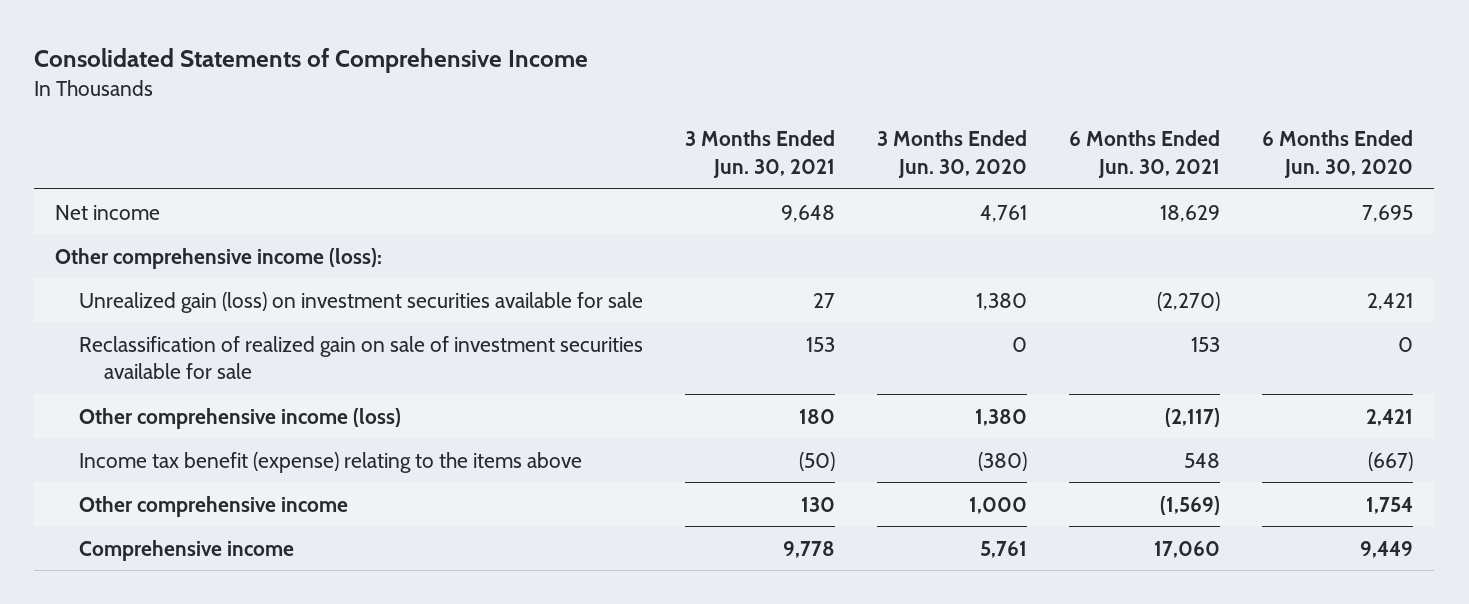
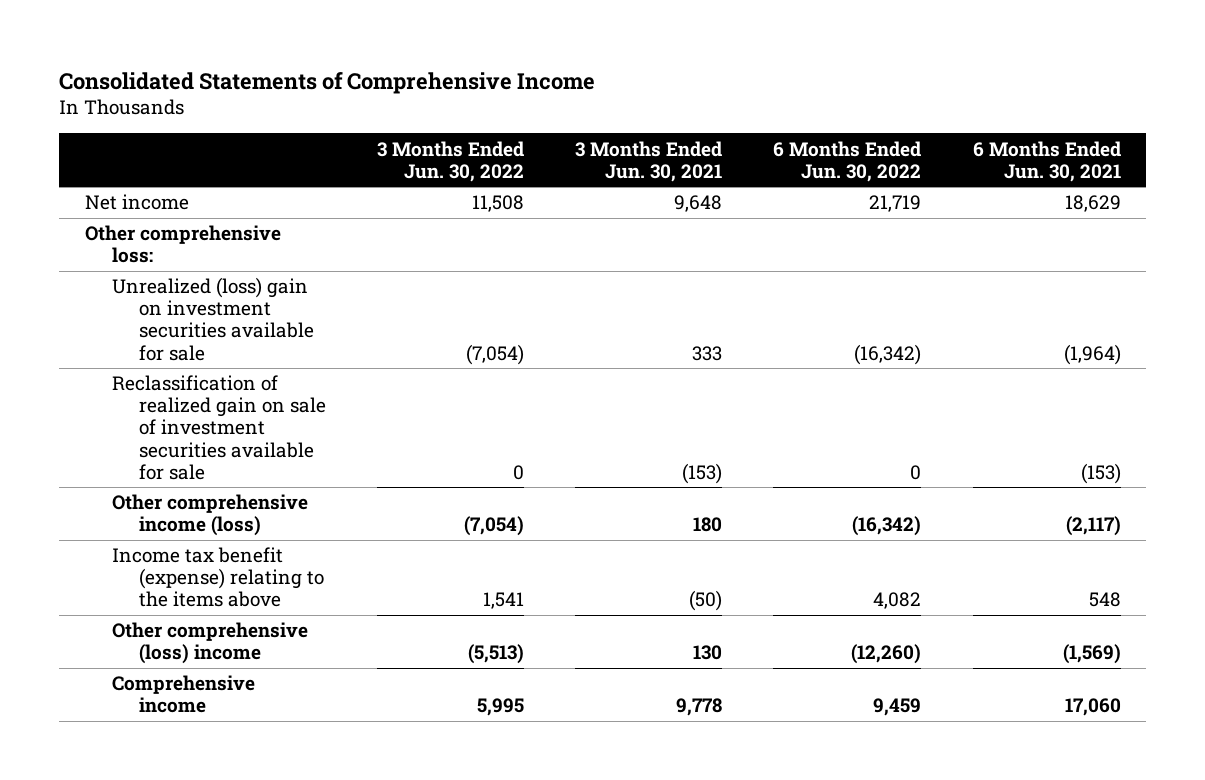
[877,130,1028,178] 3 Months Ended Jun. 30, 2020 -> none
[1262,130,1414,178] 6 Months Ended Jun. 30, 2020 -> none
none -> [377,140,525,182] 3 Months Ended Jun. 30, 2022
none -> [773,140,922,182] 6 Months Ended Jun. 30, 2022
[55,247,383,269] Other comprehensive income (loss): -> [84,225,281,264] Other comprehensive loss:
[79,291,644,313] Unrealized gain (loss) on investment securities available for sale -> [112,277,315,361] Unrealized (loss) gain on investment securities available for sale
[813,292,836,308] 27 -> [692,345,723,361] 333
[1157,291,1221,311] (2,270) -> [1063,343,1121,365] (1,964)
[806,336,836,352] 153 -> [682,462,723,484] (153)
[1191,336,1221,352] 153 -> [1080,462,1121,484] (153)
[79,495,349,517] Other comprehensive income -> [112,622,309,665] Other comprehensive (loss) income

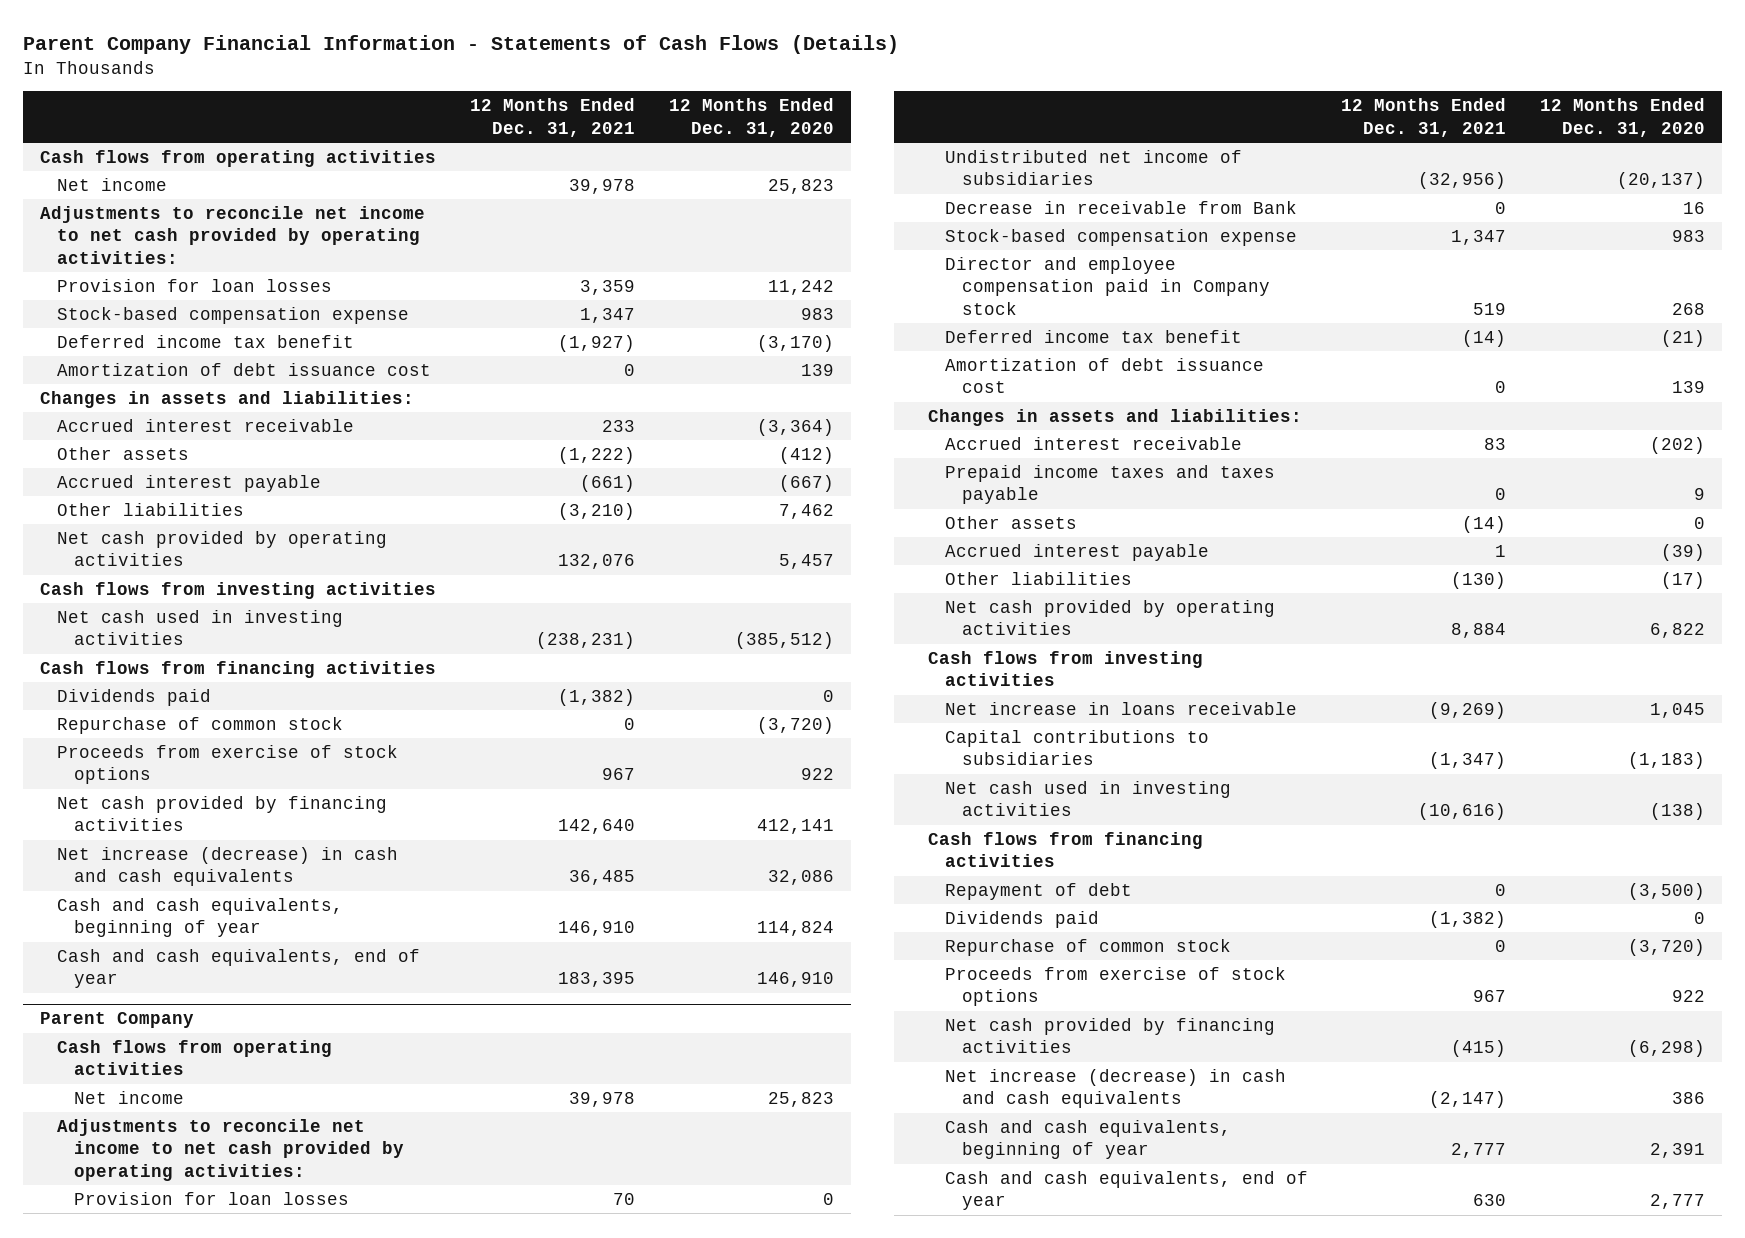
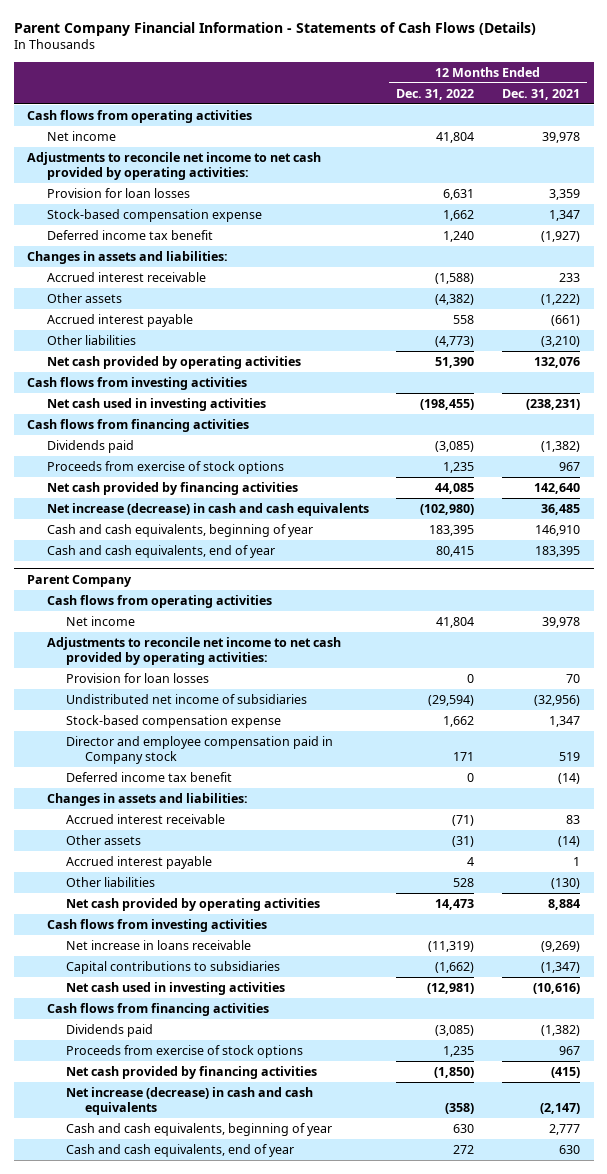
[668,98,834,137] 12 Months Ended Dec. 31, 2020 -> none
none -> [396,88,475,100] Dec. 31, 2022
[56,363,431,377] Amortization of debt issuance cost -> none
[56,717,343,735] Repurchase of common stock -> none
[944,201,1297,215] Decrease in receivable from Bank -> none
[944,358,1264,394] Amortization of debt issuance cost -> none
[944,465,1275,505] Prepaid income taxes and taxes payable -> none
[944,883,1132,901] Repayment of debt -> none
[944,939,1231,957] Repurchase of common stock -> none

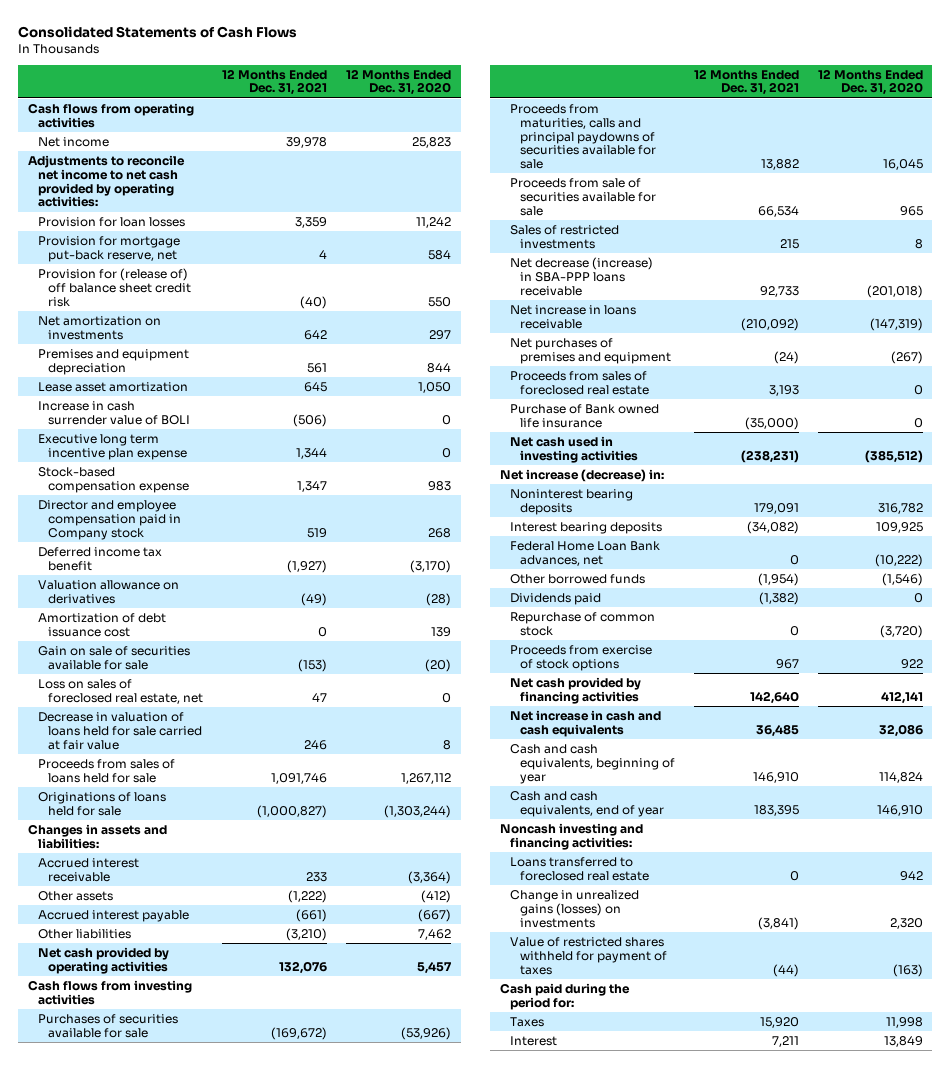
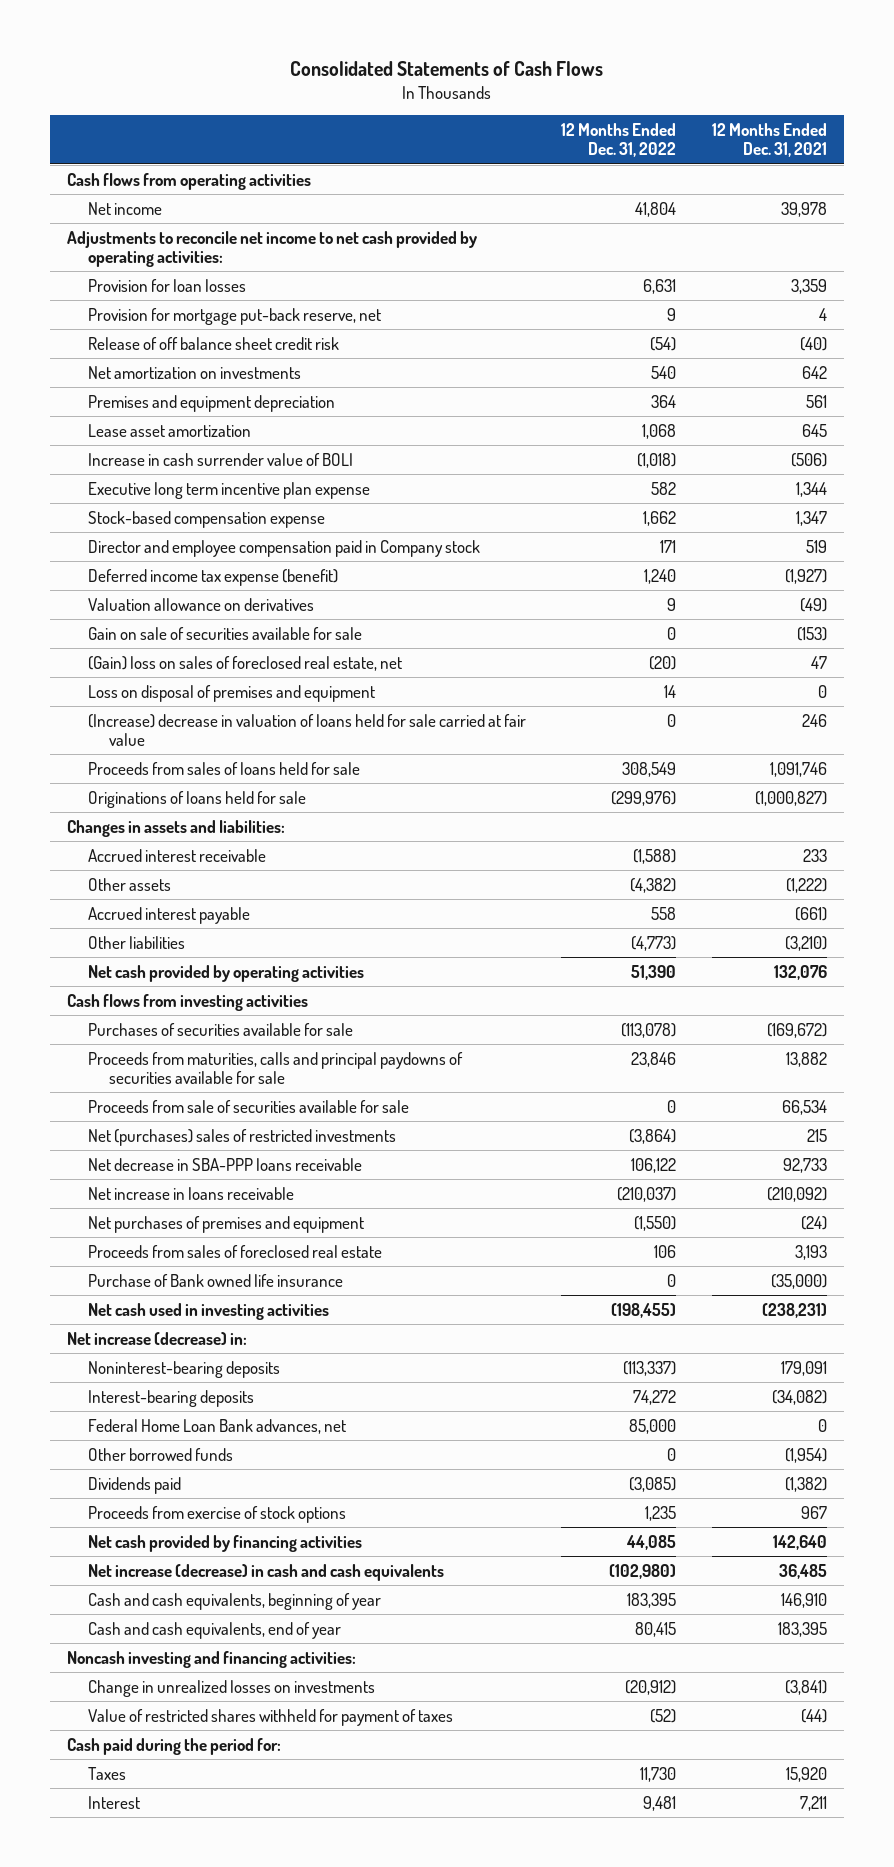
[346,68,452,96] 12 Months Ended Dec. 31, 2020 -> none
none -> [561,122,677,158] 12 Months Ended Dec. 31, 2022
[38,267,192,307] Provision for (release of) off balance sheet credit risk -> [88,336,340,350] Release of off balance sheet credit risk
[38,546,163,571] Deferred income tax benefit -> [88,568,339,586] Deferred income tax expense (benefit)
[38,612,167,637] Amortization of debt issuance cost -> none
[38,678,204,704] Loss on sales of foreclosed real estate, net -> [88,655,403,671] (Gain) loss on sales of foreclosed real estate, net
none -> [88,684,376,702] Loss on disposal of premises and equipment
[38,711,203,750] Decrease in valuation of loans held for sale carried at fair value -> [88,713,527,746] (Increase) decrease in valuation of loans held for sale carried at fair value
[509,224,619,249] Sales of restricted investments -> [88,1128,397,1146] Net (purchases) sales of restricted investments
[509,256,653,296] Net decrease (increase) in SBA-PPP loans receivable -> [88,1157,363,1171] Net decrease in SBA-PPP loans receivable
[509,488,633,515] Noninterest bearing deposits -> [88,1360,281,1378] Noninterest-bearing deposits
[509,521,662,534] Interest bearing deposits -> [88,1389,255,1407] Interest-bearing deposits
[509,611,655,636] Repurchase of common stock -> none
[509,709,661,737] Net increase in cash and cash equivalents -> [88,1563,445,1581] Net increase (decrease) in cash and cash equivalents
[509,856,650,881] Loans transferred to foreclosed real estate -> none
[509,889,639,928] Change in unrealized gains (losses) on investments -> [88,1679,376,1697] Change in unrealized losses on investments

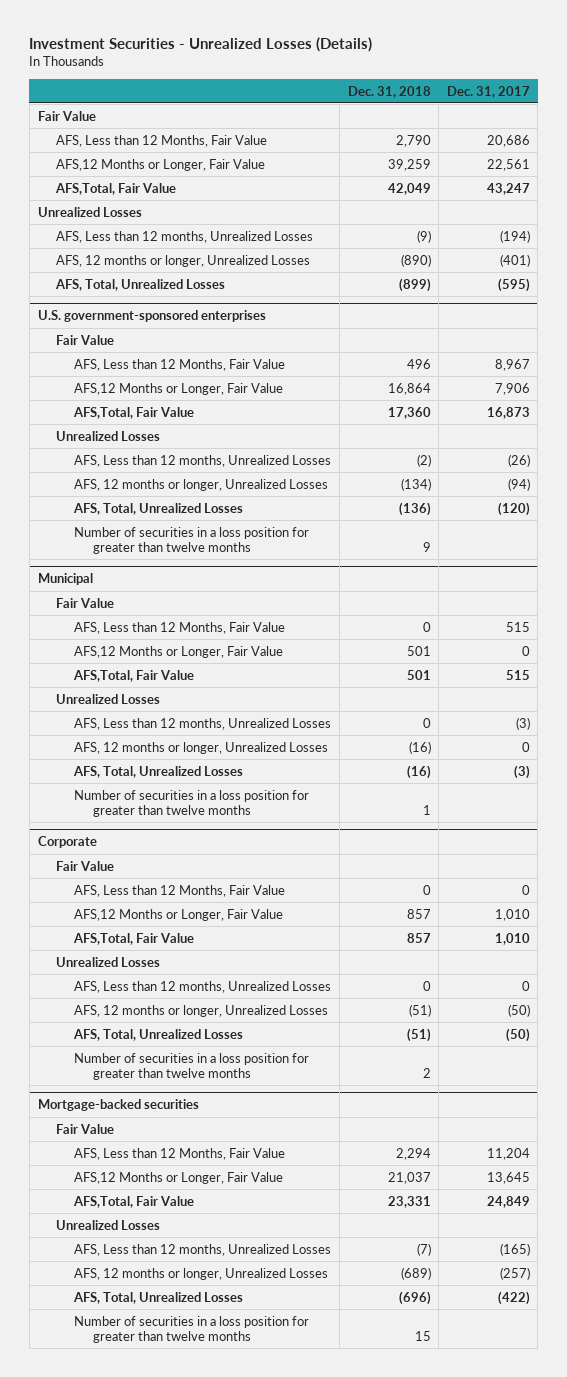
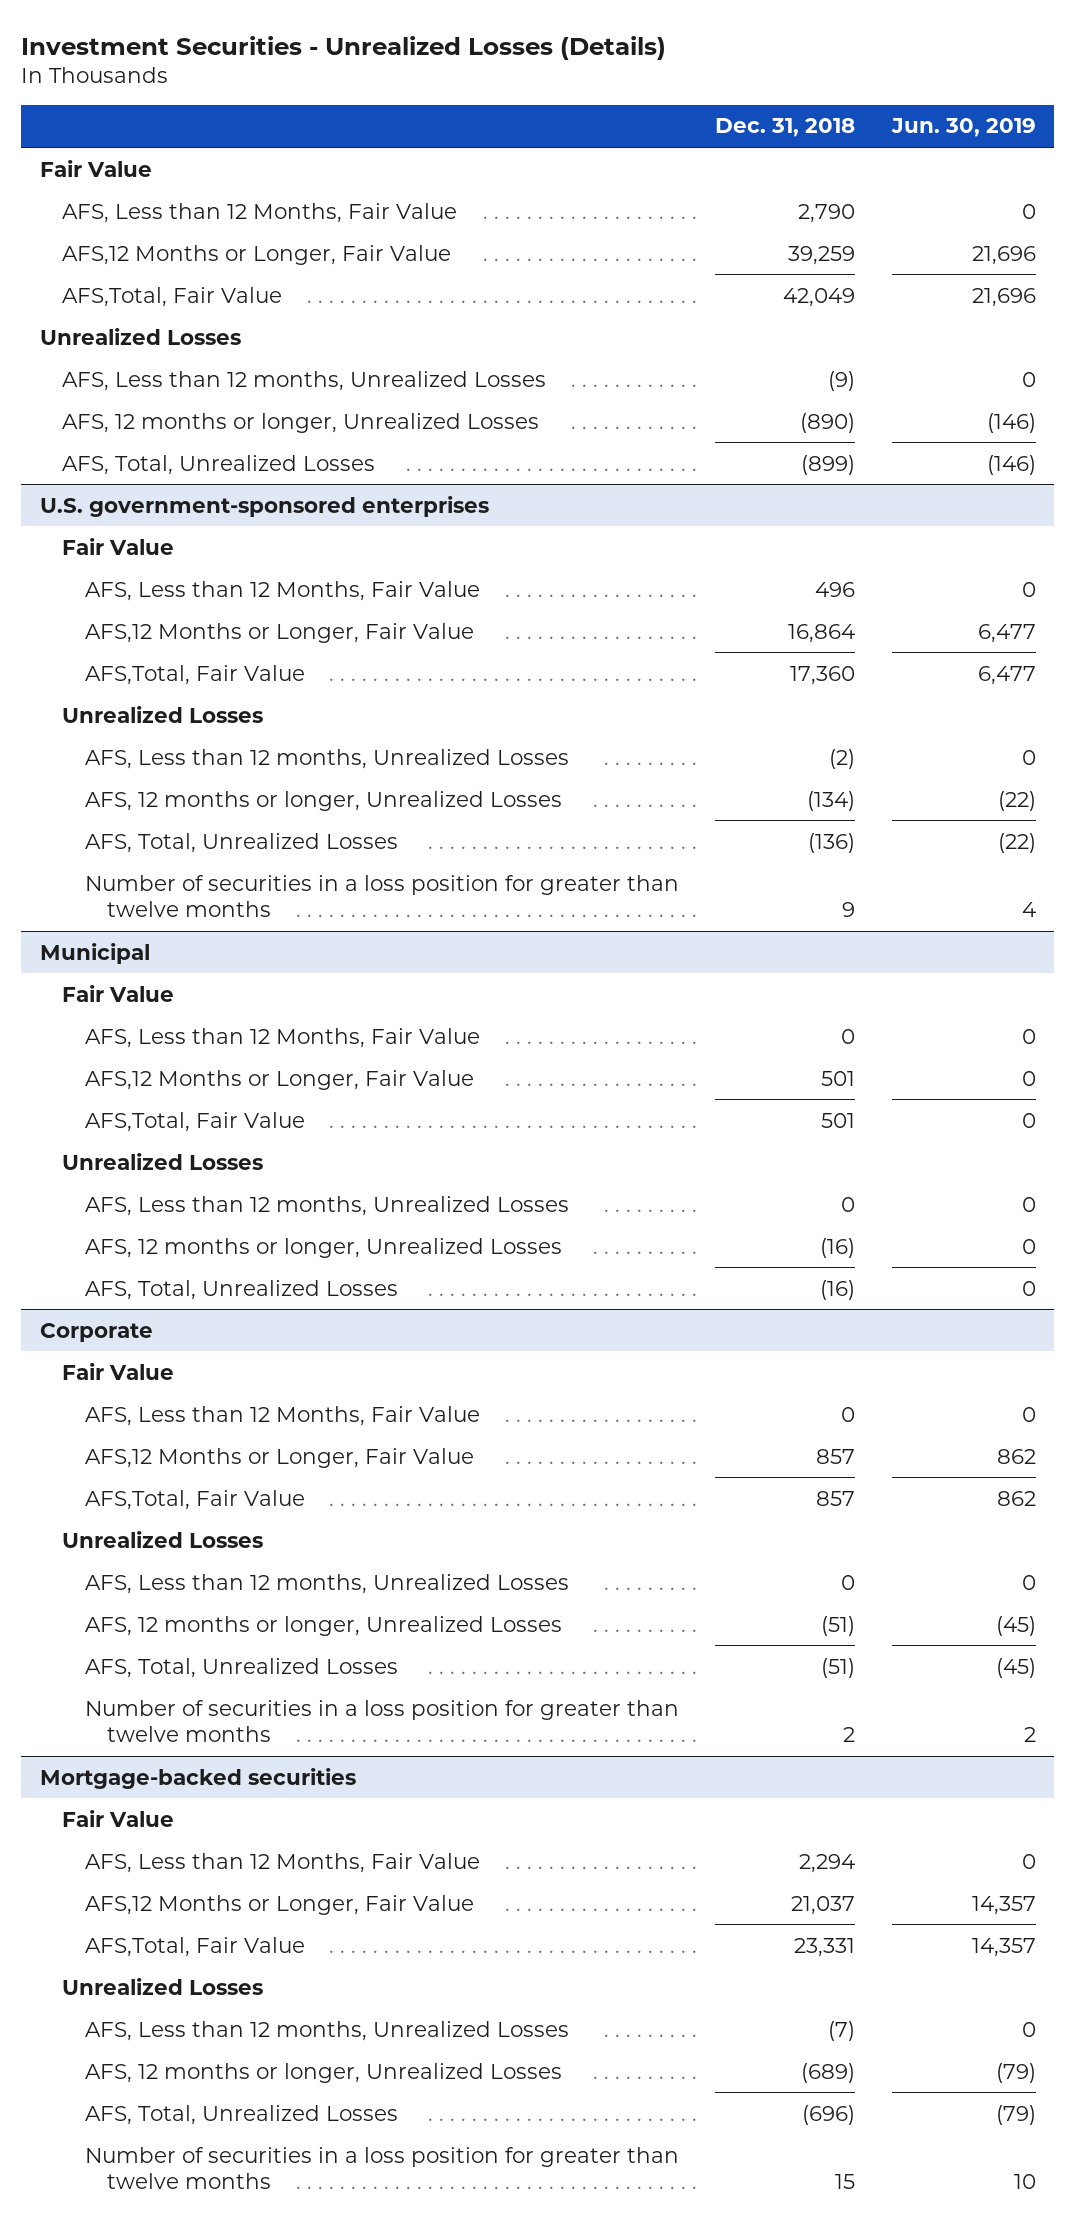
[446,85,530,98] Dec. 31, 2017 -> none
none -> [890,118,1036,138] Jun. 30, 2019
[74,789,310,817] Number of securities in a loss position for greater than twelve months -> none

